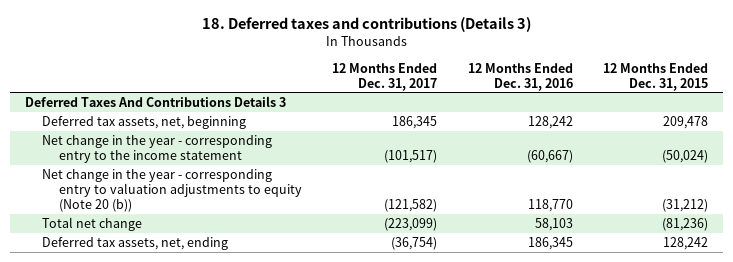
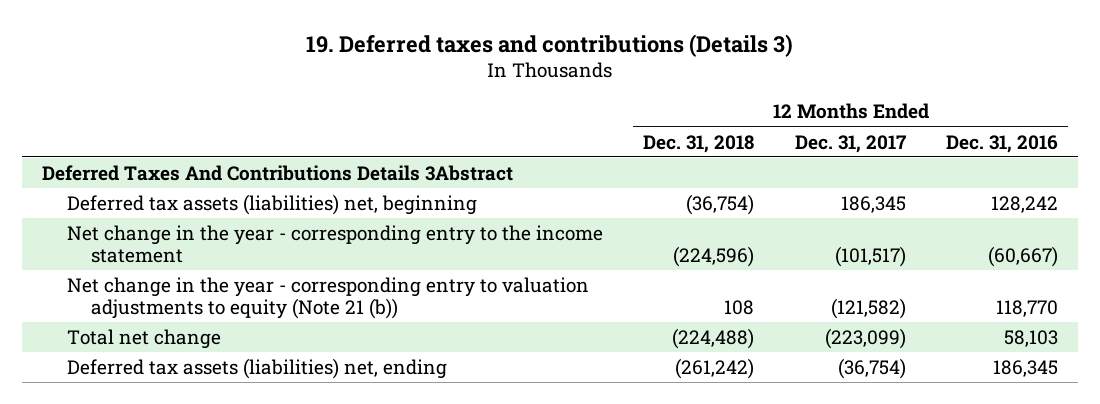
[201,17,531,33] 18. Deferred taxes and contributions (Details 3) -> [306,33,794,57] 19. Deferred taxes and contributions (Details 3)
[602,62,708,91] 12 Months Ended Dec. 31, 2015 -> none
none -> [643,134,755,153] Dec. 31, 2018
[25,95,287,107] Deferred Taxes And Contributions Details 3 -> [42,165,514,182] Deferred Taxes And Contributions Details 3Abstract
[42,115,247,129] Deferred tax assets, net, beginning -> [66,194,477,216] Deferred tax assets (liabilities) net, beginning
[42,168,303,212] Net change in the year - corresponding entry to valuation adjustments to equity (Note 20 (b)) -> [66,277,589,319] Net change in the year - corresponding entry to valuation adjustments to equity (Note 21 (b))
[42,236,229,250] Deferred tax assets, net, ending -> [66,358,447,380] Deferred tax assets (liabilities) net, ending

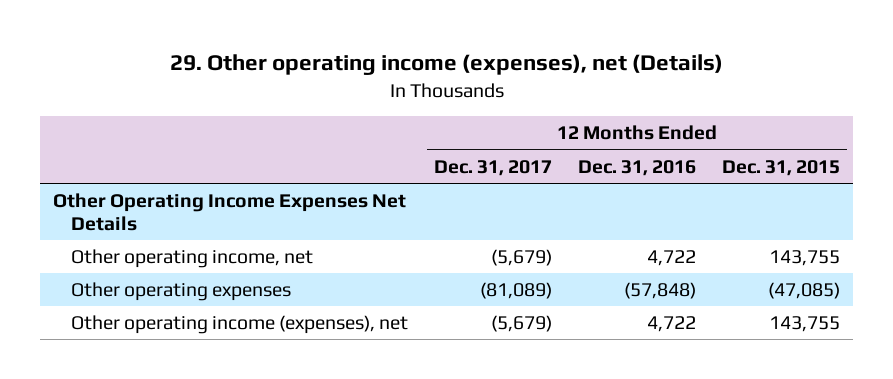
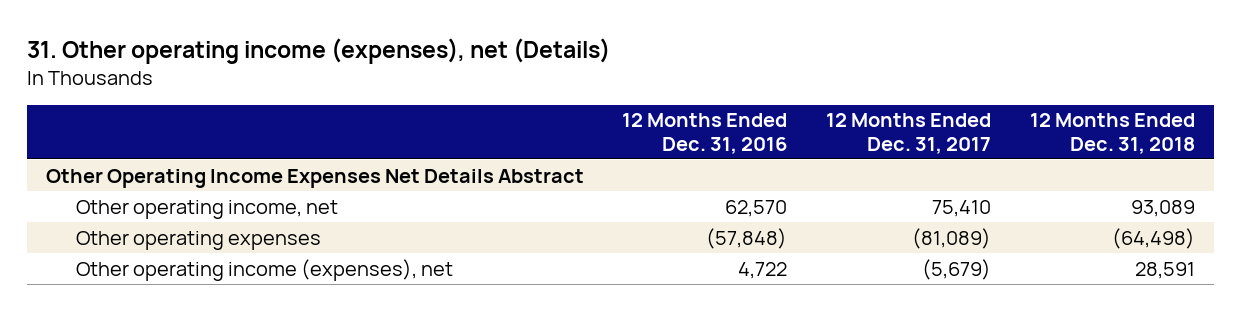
[169,54,723,76] 29. Other operating income (expenses), net (Details) -> [26,37,610,64] 31. Other operating income (expenses), net (Details)
[722,159,841,176] Dec. 31, 2015 -> none
none -> [1029,113,1195,154] 12 Months Ended Dec. 31, 2018
[52,193,406,231] Other Operating Income Expenses Net Details -> [45,168,584,188] Other Operating Income Expenses Net Details Abstract
[490,249,552,267] (5,679) -> [932,199,992,217] 75,410
[647,250,697,267] 4,722 -> [725,199,788,217] 62,570

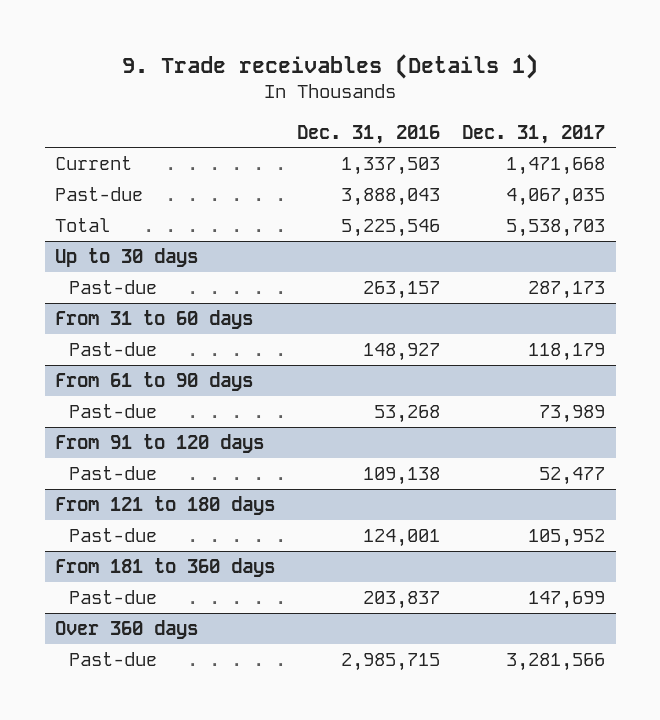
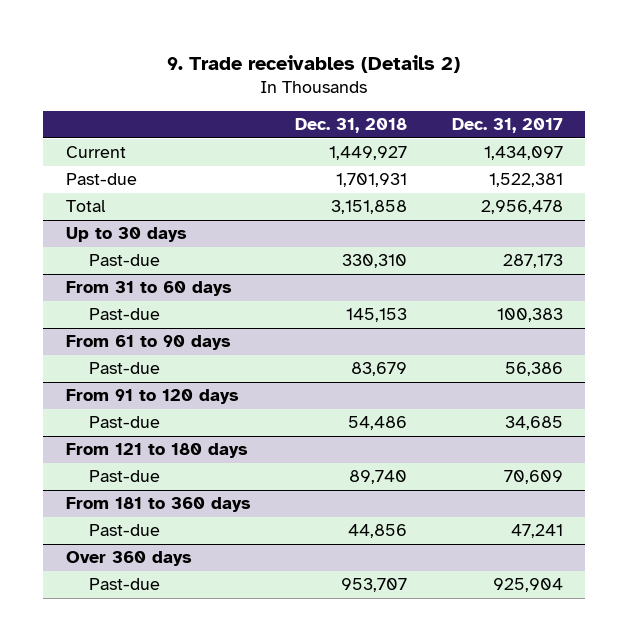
[122,54,539,80] 9. Trade receivables (Details 1) -> [167,55,461,74] 9. Trade receivables (Details 2)
[297,124,441,144] Dec. 31, 2016 -> none
none -> [295,118,408,134] Dec. 31, 2018
[505,156,605,175] 1,471,668 -> [483,146,563,161] 1,434,097
[505,187,605,206] 4,067,035 -> [488,173,563,188] 1,522,381
[505,218,605,237] 5,538,703 -> [480,200,563,215] 2,956,478
[527,342,605,361] 118,179 -> [496,308,563,323] 100,383
[538,404,605,423] 73,989 -> [504,362,563,377] 56,386
[538,466,605,485] 52,477 -> [504,416,563,431] 34,685
[527,528,605,547] 105,952 -> [503,470,563,485] 70,609
[527,590,605,609] 147,699 -> [510,524,563,539] 47,241
[505,652,605,671] 3,281,566 -> [492,578,563,593] 925,904

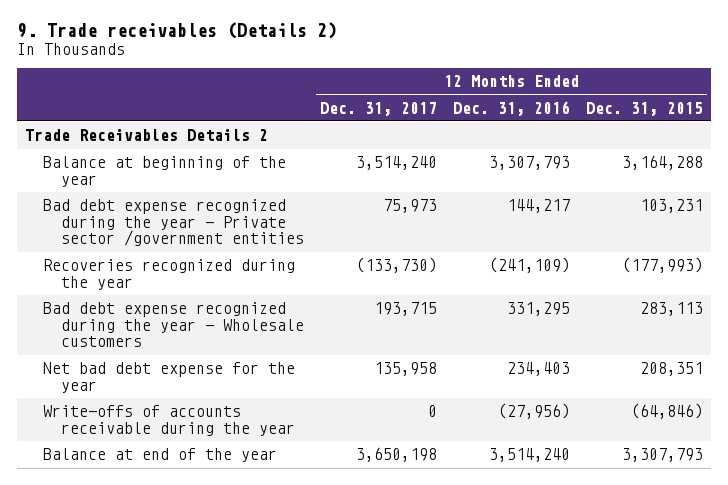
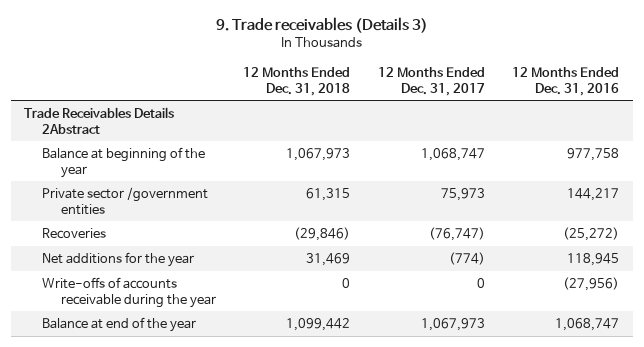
[17,22,338,40] 9. Trade receivables (Details 2) -> [215,17,428,34] 9. Trade receivables (Details 3)
[586,101,704,116] Dec. 31, 2015 -> none
none -> [243,66,351,96] 12 Months Ended Dec. 31, 2018
[43,302,305,348] Bad debt expense recognized during the year - Wholesale customers -> none
[25,129,269,142] Trade Receivables Details 2 -> [24,106,175,134] Trade Receivables Details 2Abstract
[356,156,438,171] 3,514,240 -> [420,147,485,161] 1,068,747
[489,156,571,171] 3,307,793 -> [567,147,620,161] 977,758
[43,199,305,247] Bad debt expense recognized during the year - Private sector /government entities -> [42,186,209,215] Private sector /government entities
[43,259,296,290] Recoveries recognized during the year -> [42,227,107,239] Recoveries
[356,257,438,274] (133,730) -> [428,226,485,241] (76,747)
[489,257,571,274] (241,109) -> [563,226,620,241] (25,272)
[43,362,296,393] Net bad debt expense for the year -> [42,251,195,267] Net additions for the year
[374,362,438,377] 135,958 -> [448,251,485,265] (774)
[507,362,571,377] 234,403 -> [567,252,620,266] 118,945
[356,447,438,463] 3,650,198 -> [420,317,485,331] 1,067,973
[489,448,571,463] 3,514,240 -> [555,317,620,331] 1,068,747

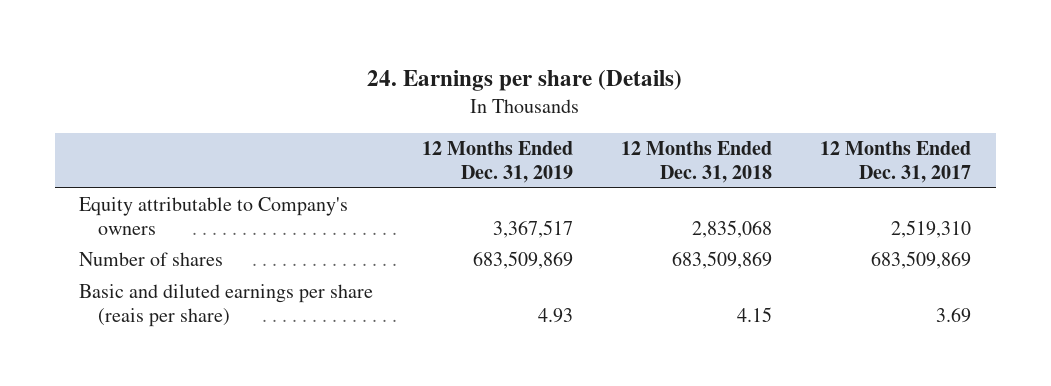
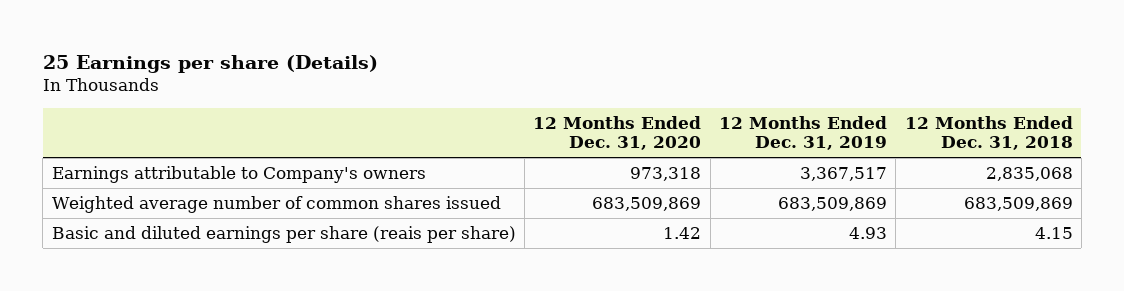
[367,69,683,91] 24. Earnings per share (Details) -> [42,54,378,73] 25 Earnings per share (Details)
[820,141,972,183] 12 Months Ended Dec. 31, 2017 -> none
none -> [533,115,702,151] 12 Months Ended Dec. 31, 2020
[79,197,349,235] Equity attributable to Company's owners -> [51,166,426,184] Earnings attributable to Company's owners
[79,252,224,267] Number of shares -> [51,196,501,214] Weighted average number of common shares issued

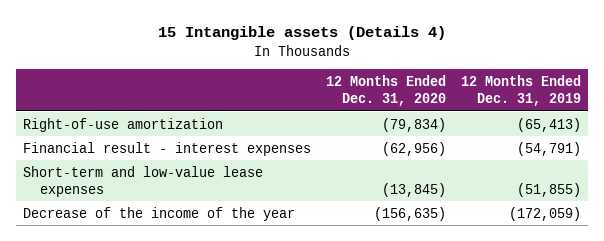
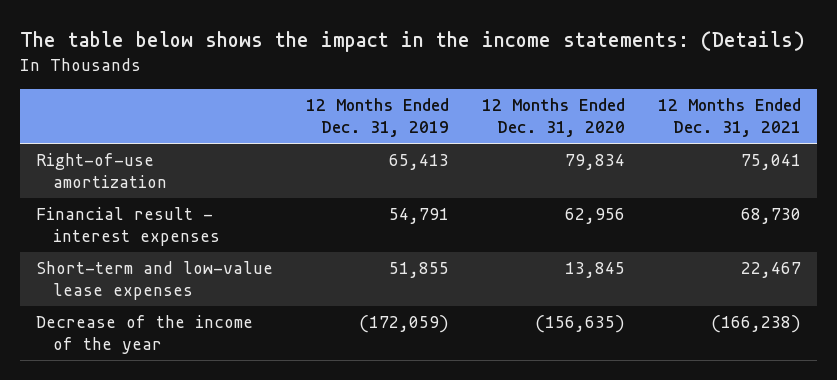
[158,26,447,41] 15 Intangible assets (Details 4) -> [19,31,805,53] The table below shows the impact in the income statements: (Details)
none -> [657,98,801,138] 12 Months Ended Dec. 31, 2021
[382,117,447,132] (79,834) -> [564,154,625,171] 79,834
[516,117,581,132] (65,413) -> [389,154,450,171] 65,413
[382,141,447,156] (62,956) -> [564,208,625,225] 62,956
[516,141,581,156] (54,791) -> [389,208,450,225] 54,791
[382,182,447,197] (13,845) -> [564,262,625,279] 13,845
[516,182,581,197] (51,855) -> [389,262,450,279] 51,855

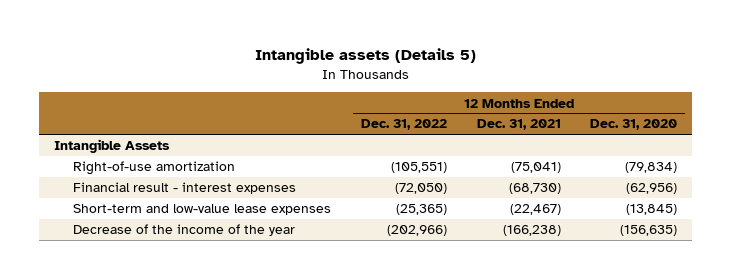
[19,31,805,53] The table below shows the impact in the income statements: (Details) -> [254,48,476,65] Intangible assets (Details 5)
[306,98,450,138] 12 Months Ended Dec. 31, 2019 -> none
none -> [360,119,447,131] Dec. 31, 2022
none -> [54,139,171,154] Intangible Assets
[564,154,625,171] 79,834 -> [625,162,678,174] (79,834)
[740,154,801,171] 75,041 -> [510,162,561,174] (75,041)
[564,208,625,225] 62,956 -> [626,183,678,195] (62,956)
[740,208,801,225] 68,730 -> [508,183,561,195] (68,730)
[564,262,625,279] 13,845 -> [626,204,678,216] (13,845)
[740,262,801,279] 22,467 -> [509,204,561,216] (22,467)

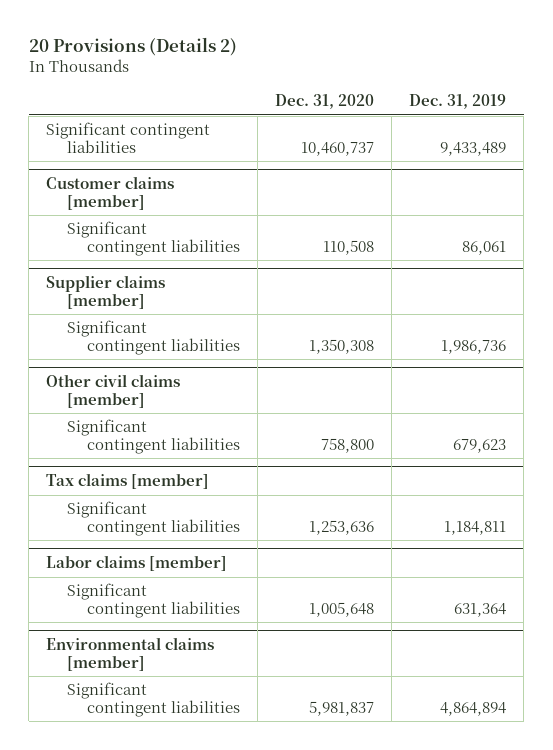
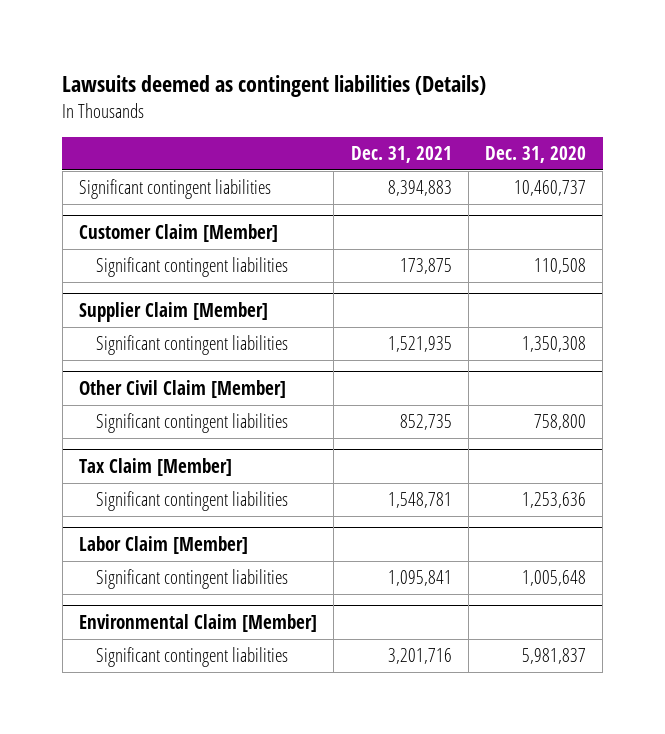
[28,36,237,56] 20 Provisions (Details 2) -> [62,74,487,97] Lawsuits deemed as contingent liabilities (Details)
[409,94,507,110] Dec. 31, 2019 -> none
none -> [350,145,452,163] Dec. 31, 2021
[46,176,175,210] Customer claims [member] -> [79,223,279,242] Customer Claim [Member]
[46,275,166,309] Supplier claims [member] -> [79,301,269,322] Supplier Claim [Member]
[46,374,181,408] Other civil claims [member] -> [79,379,287,398] Other Civil Claim [Member]
[46,473,210,490] Tax claims [member] -> [79,457,233,476] Tax Claim [Member]
[46,555,228,572] Labor claims [member] -> [79,535,249,554] Labor Claim [Member]
[46,637,215,671] Environmental claims [member] -> [79,613,318,632] Environmental Claim [Member]

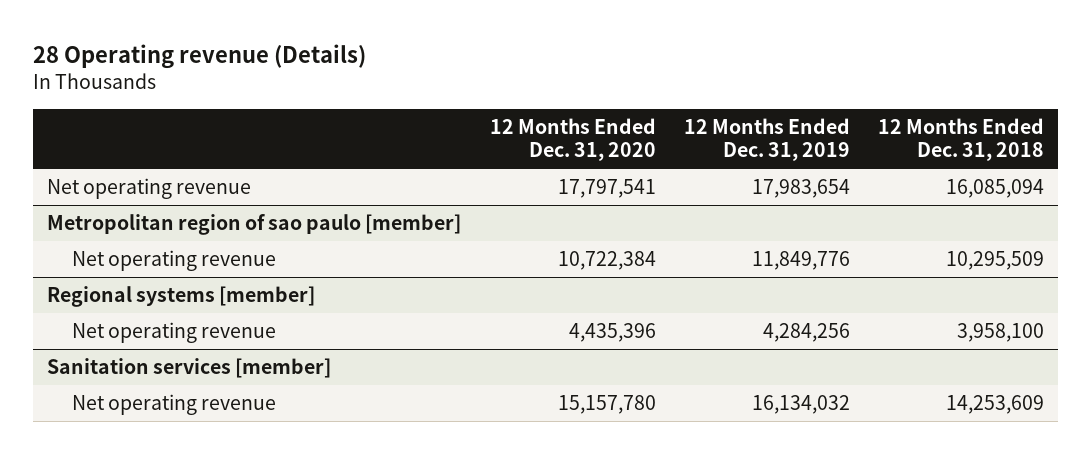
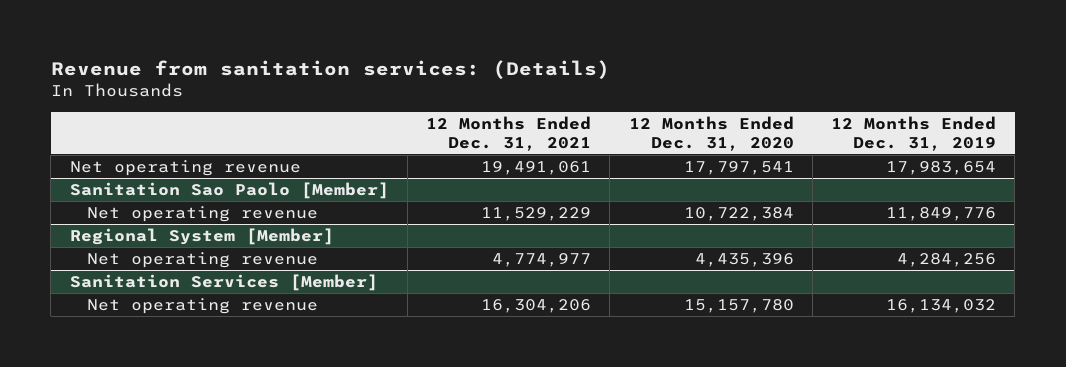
[33,44,367,70] 28 Operating revenue (Details) -> [50,60,610,80] Revenue from sanitation services: (Details)
[878,117,1045,162] 12 Months Ended Dec. 31, 2018 -> none
none -> [426,116,592,151] 12 Months Ended Dec. 31, 2021
[47,214,462,236] Metropolitan region of sao paulo [member] -> [69,181,389,199] Sanitation Sao Paolo [Member]
[47,286,316,308] Regional systems [member] -> [69,227,334,245] Regional System [Member]
[47,358,332,379] Sanitation services [member] -> [69,273,378,291] Sanitation Services [Member]

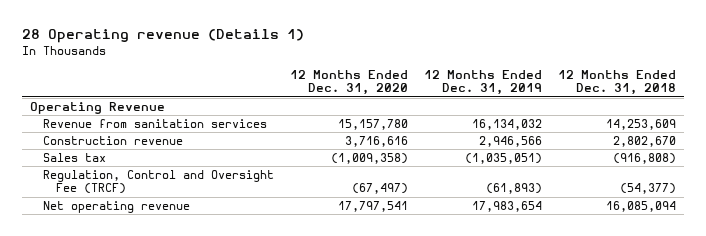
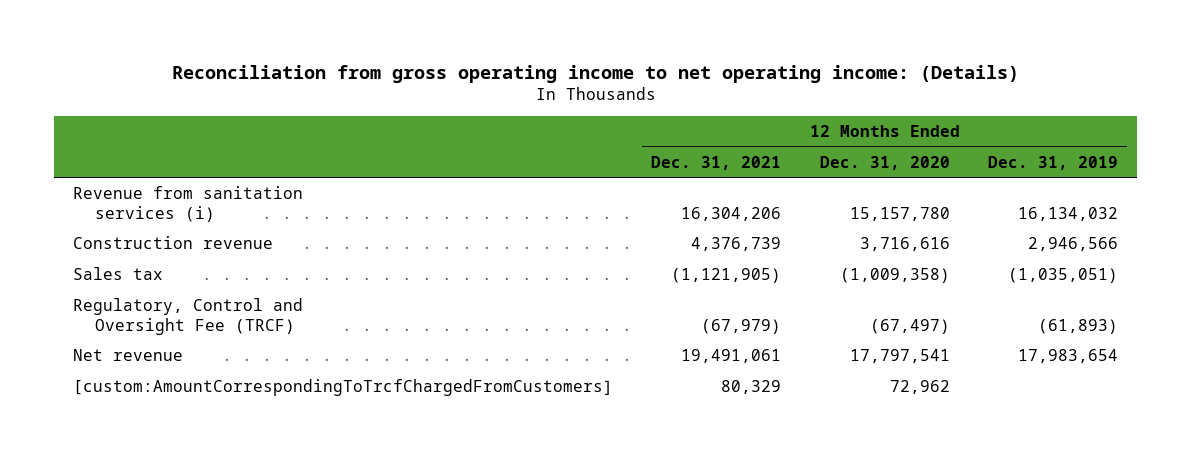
[21,29,304,44] 28 Operating revenue (Details 1) -> [171,64,1019,83] Reconciliation from gross operating income to net operating income: (Details)
[557,69,676,96] 12 Months Ended Dec. 31, 2018 -> none
none -> [651,155,782,170] Dec. 31, 2021
[29,102,165,115] Operating Revenue -> none
[42,119,267,129] Revenue from sanitation services -> [73,185,304,222] Revenue from sanitation services (i)
[42,170,274,195] Regulation, Control and Oversight Fee (TRCF) -> [73,297,304,335] Regulatory, Control and Oversight Fee (TRCF)
[42,201,190,214] Net operating revenue -> [73,348,184,361] Net revenue
none -> [73,378,614,396] [custom:AmountCorrespondingToTrcfChargedFromCustomers]

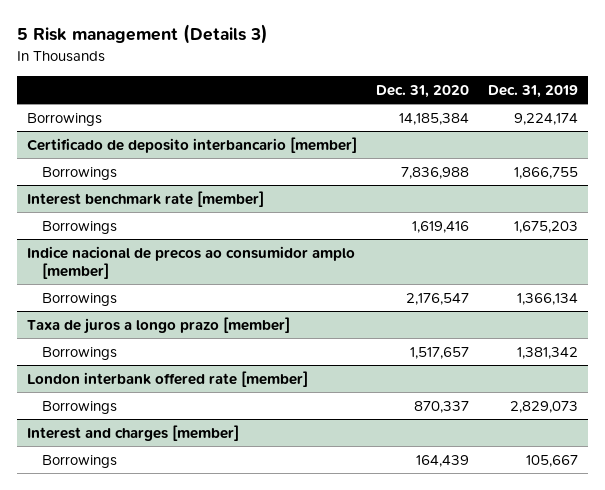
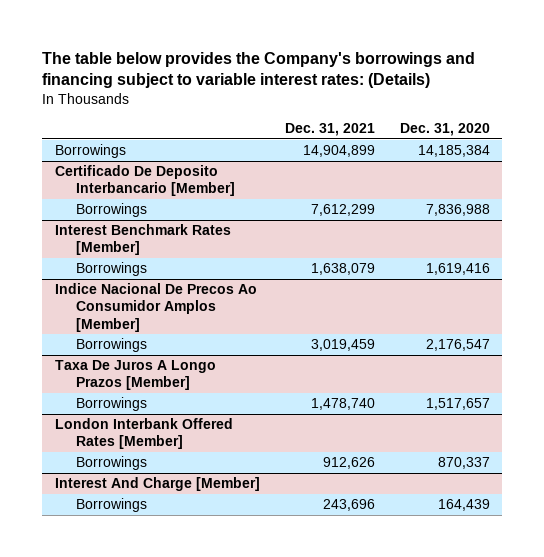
[16,24,268,45] 5 Risk management (Details 3) -> [41,51,475,89] The table below provides the Company's borrowings and financing subject to variable interest rates: (Details)
[488,84,579,98] Dec. 31, 2019 -> none
none -> [284,123,375,137] Dec. 31, 2021
[26,136,357,153] Certificado de deposito interbancario [member] -> [54,165,236,197] Certificado De Deposito Interbancario [Member]
[26,190,264,207] Interest benchmark rate [member] -> [54,224,231,256] Interest Benchmark Rates [Member]
[26,245,355,279] Indice nacional de precos ao consumidor amplo [member] -> [54,283,257,332] Indice Nacional De Precos Ao Consumidor Amplos [Member]
[26,316,290,334] Taxa de juros a longo prazo [member] -> [54,360,216,391] Taxa De Juros A Longo Prazos [Member]
[26,370,308,387] London interbank offered rate [member] -> [54,418,233,450] London Interbank Offered Rates [Member]
[26,424,239,441] Interest and charges [member] -> [54,477,260,492] Interest And Charge [Member]

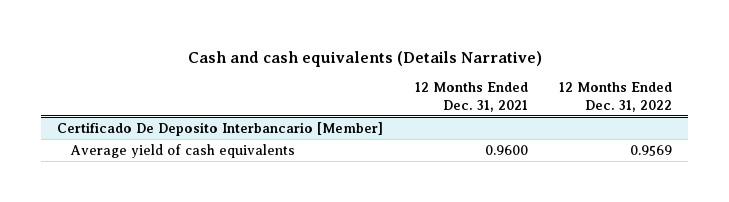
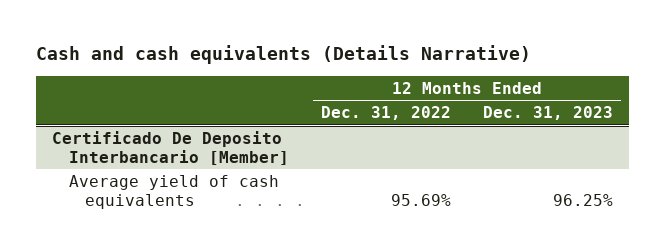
[414,82,528,112] 12 Months Ended Dec. 31, 2021 -> none
none -> [482,106,613,121] Dec. 31, 2023
[630,144,673,156] 0.9569 -> [390,193,451,206] 95.69%

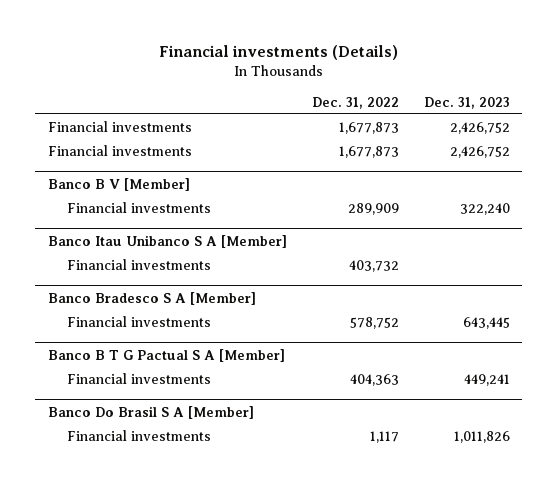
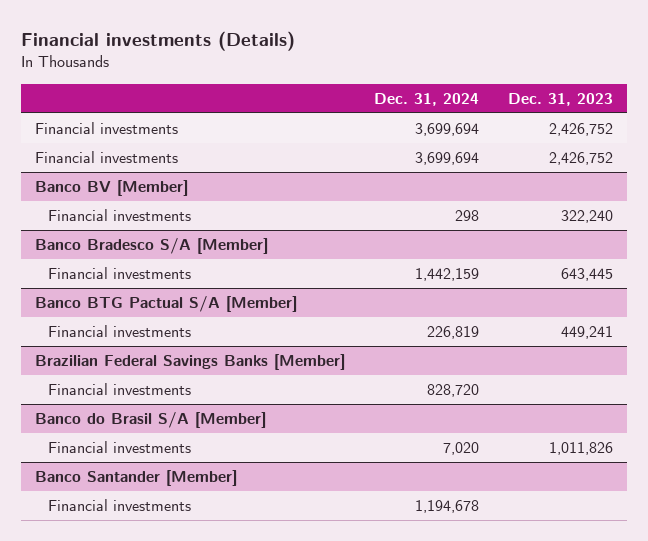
[311,96,399,109] Dec. 31, 2022 -> none
none -> [373,92,479,106] Dec. 31, 2024
[47,177,190,191] Banco B V [Member] -> [35,180,189,197] Banco BV [Member]
[47,234,287,248] Banco Itau Unibanco S A [Member] -> none
[66,258,211,270] Financial investments -> none
[47,291,256,305] Banco Bradesco S A [Member] -> [35,238,269,255] Banco Bradesco S/A [Member]
[47,348,285,362] Banco B T G Pactual S A [Member] -> [35,296,298,313] Banco BTG Pactual S/A [Member]
none -> [35,354,346,371] Brazilian Federal Savings Banks [Member]
none -> [47,383,191,396] Financial investments
[47,405,254,419] Banco Do Brasil S A [Member] -> [35,412,267,429] Banco do Brasil S/A [Member]
none -> [35,470,238,487] Banco Santander [Member]
none -> [47,499,191,512] Financial investments

